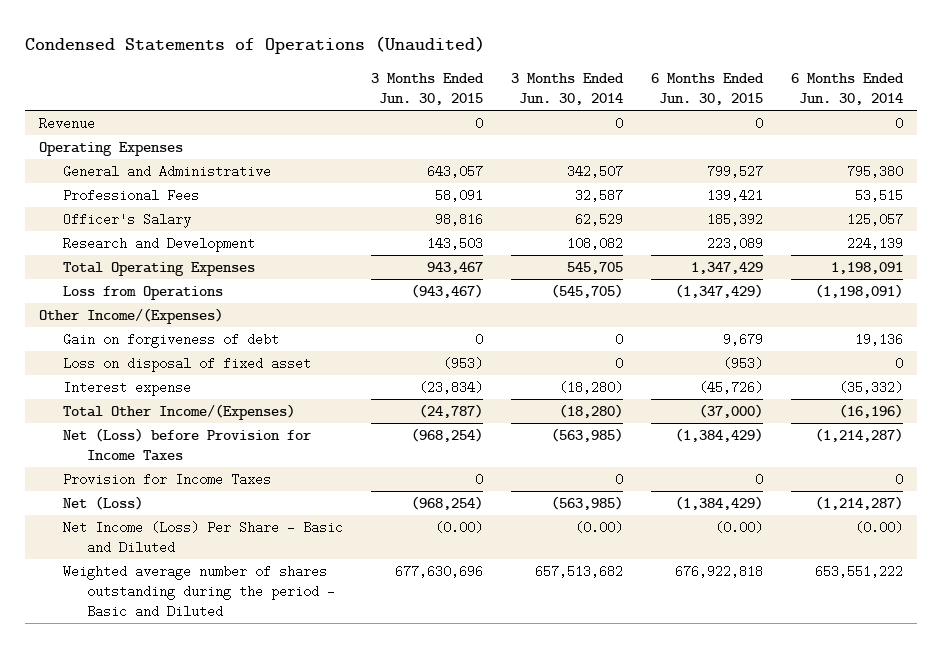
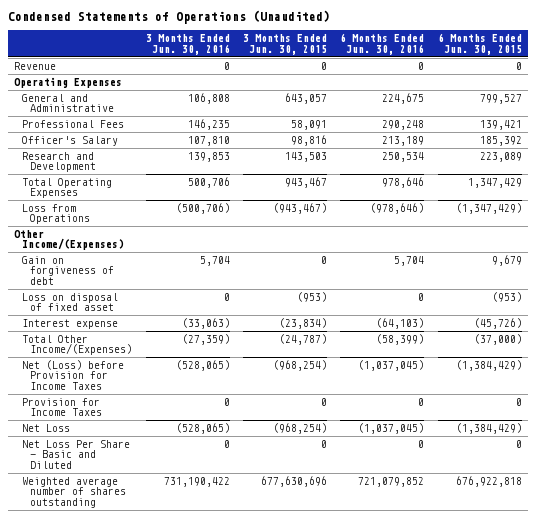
[510,73,624,105] 3 Months Ended Jun. 30, 2014 -> none
[790,73,904,105] 6 Months Ended Jun. 30, 2014 -> none
none -> [145,34,230,55] 3 Months Ended Jun. 30, 2016
none -> [340,33,425,55] 6 Months Ended Jun. 30, 2016
[63,495,144,510] Net (Loss) -> [22,424,71,433] Net Loss
[63,520,344,554] Net Income (Loss) Per Share - Basic and Diluted -> [22,440,131,469] Net Loss Per Share - Basic and Diluted
[435,520,484,534] (0.00) -> [320,440,327,449] 0
[714,520,763,534] (0.00) -> [515,440,522,449] 0
[63,564,335,618] Weighted average number of shares outstanding during the period - Basic and Diluted -> [22,477,127,508] Weighted average number of shares outstanding

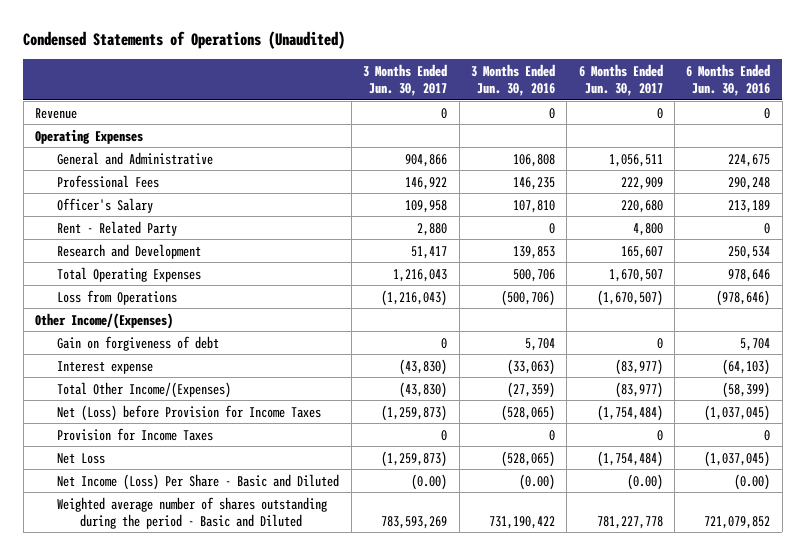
[242,34,327,55] 3 Months Ended Jun. 30, 2015 -> none
[437,33,522,55] 6 Months Ended Jun. 30, 2015 -> none
none -> [363,63,448,97] 3 Months Ended Jun. 30, 2017
none -> [578,63,663,97] 6 Months Ended Jun. 30, 2017
none -> [57,220,178,236] Rent - Related Party
[22,293,119,312] Loss on disposal of fixed asset -> none
[22,440,131,469] Net Loss Per Share - Basic and Diluted -> [57,473,340,490] Net Income (Loss) Per Share - Basic and Diluted
[223,440,230,449] 0 -> [518,473,555,490] (0.00)
[418,440,425,449] 0 -> [734,473,771,490] (0.00)
[22,477,127,508] Weighted average number of shares outstanding -> [57,496,328,529] Weighted average number of shares outstanding during the period - Basic and Diluted

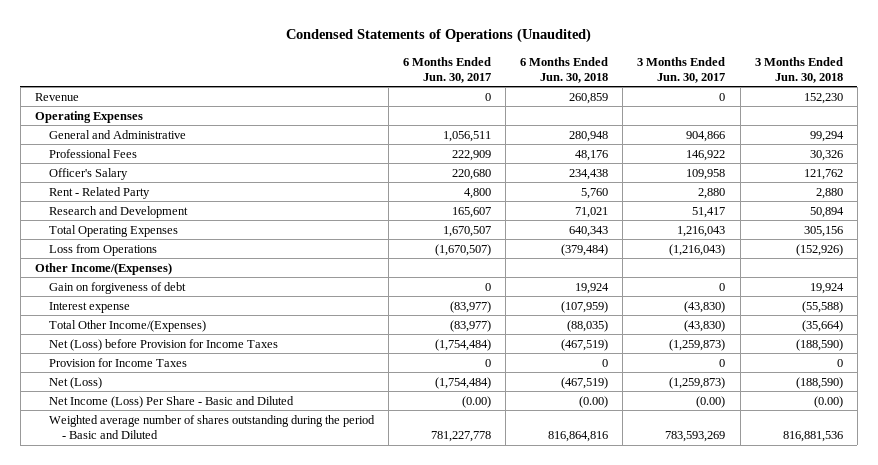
[470,63,555,97] 3 Months Ended Jun. 30, 2016 -> none
[686,63,771,97] 6 Months Ended Jun. 30, 2016 -> none
none -> [520,56,609,83] 6 Months Ended Jun. 30, 2018
none -> [754,56,843,83] 3 Months Ended Jun. 30, 2018
[57,452,106,464] Net Loss -> [48,376,102,389] Net (Loss)

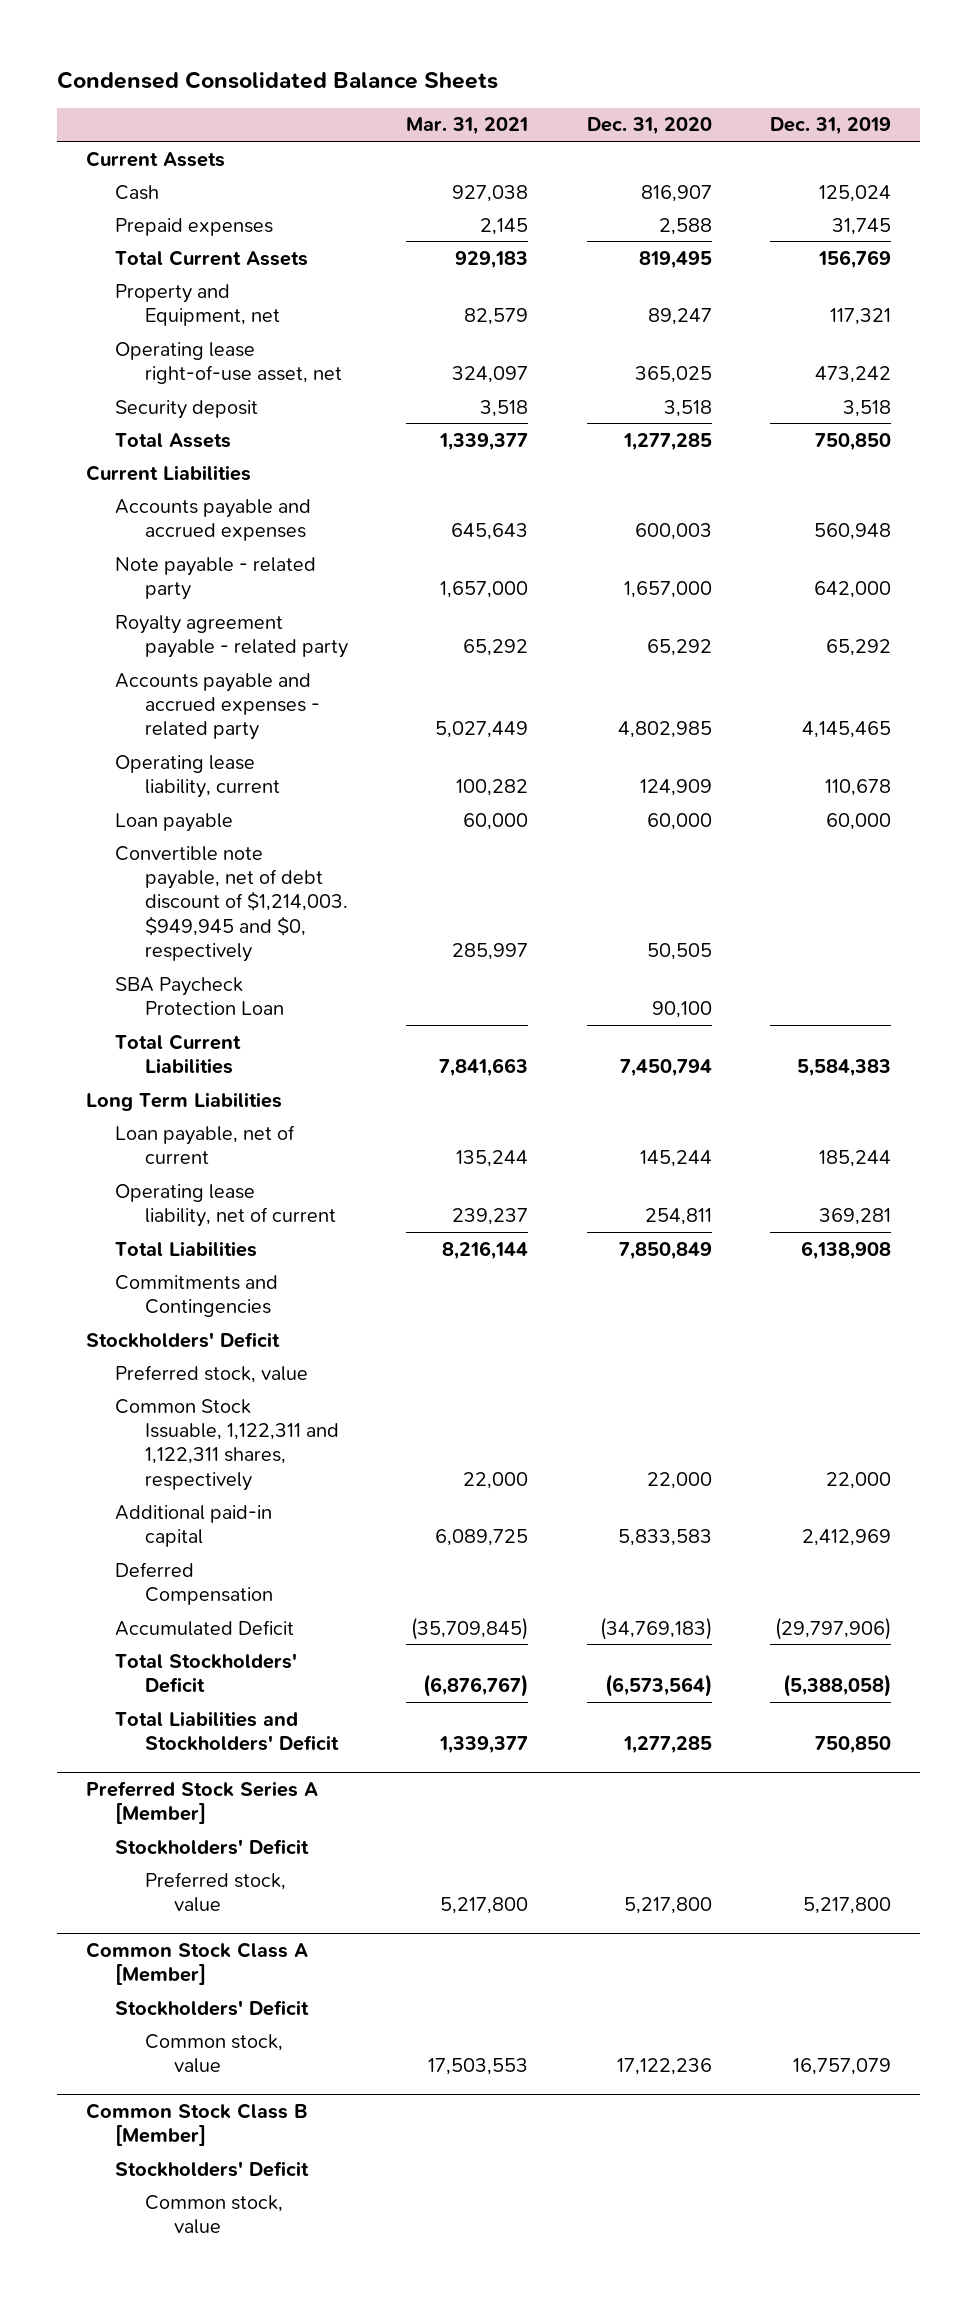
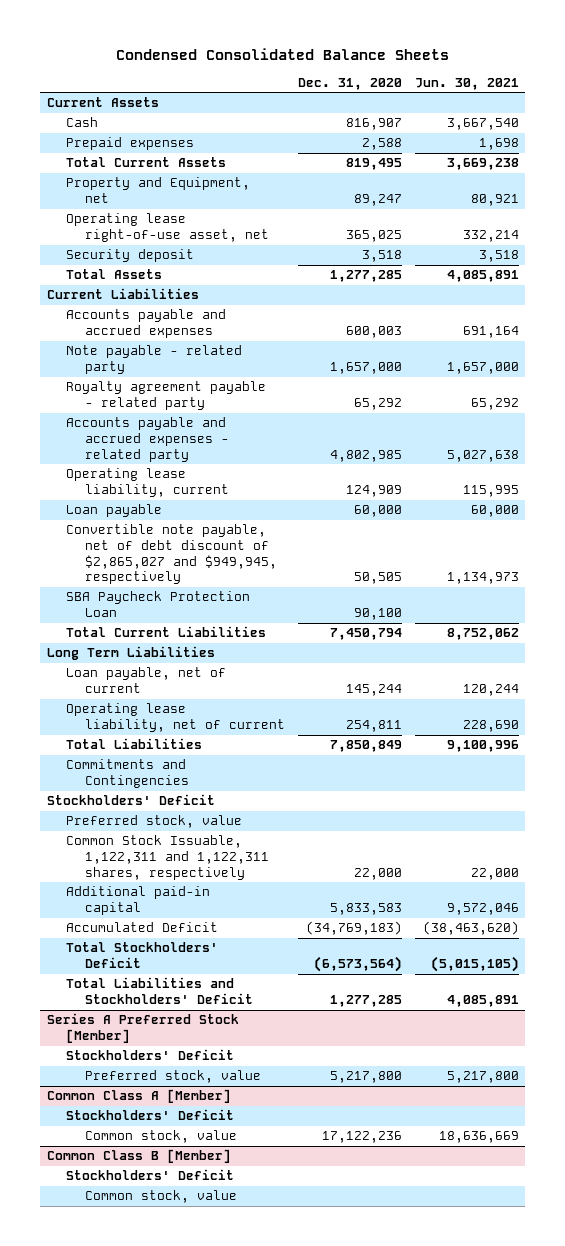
[406,117,529,136] Mar. 31, 2021 -> none
[770,117,892,136] Dec. 31, 2019 -> none
none -> [414,77,519,90] Jun. 30, 2021
[115,845,348,962] Convertible note payable, net of debt discount of $1,214,003. $949,945 and $0, respectively -> [65,524,277,585] Convertible note payable, net of debt discount of $2,865,027 and $949,945, respectively
[115,1561,273,1605] Deferred Compensation -> none
[85,1780,318,1825] Preferred Stock Series A [Member] -> [46,1013,239,1043] Series A Preferred Stock [Member]
[85,1941,308,1986] Common Stock Class A [Member] -> [46,1089,231,1104] Common Class A [Member]
[85,2102,308,2147] Common Stock Class B [Member] -> [46,1149,231,1164] Common Class B [Member]

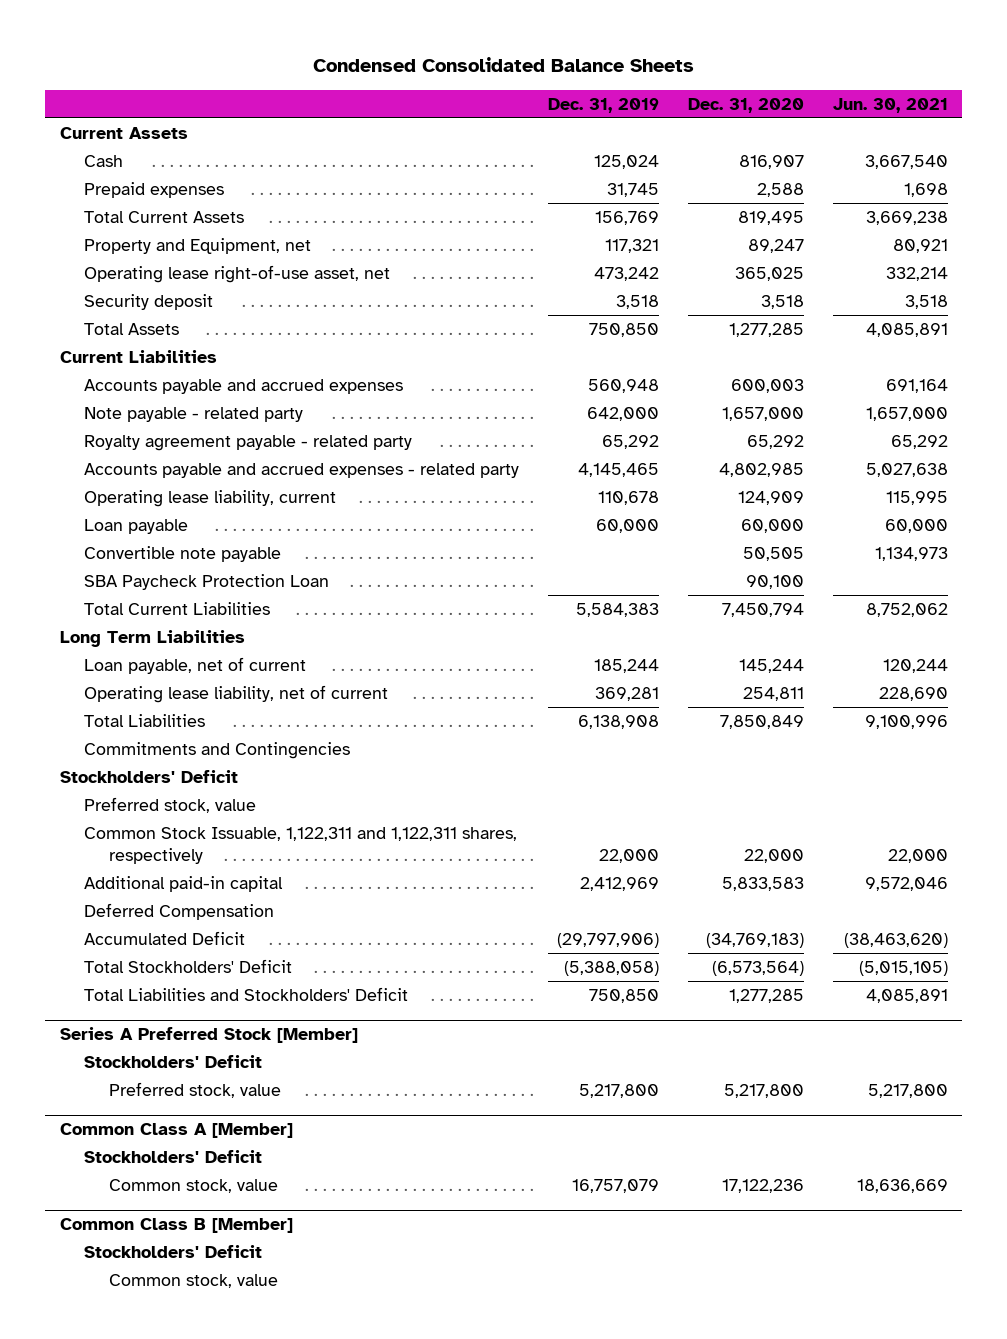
none -> [548,97,660,113] Dec. 31, 2019
[65,524,277,585] Convertible note payable, net of debt discount of $2,865,027 and $949,945, respectively -> [84,545,282,562] Convertible note payable
none -> [84,902,275,920] Deferred Compensation

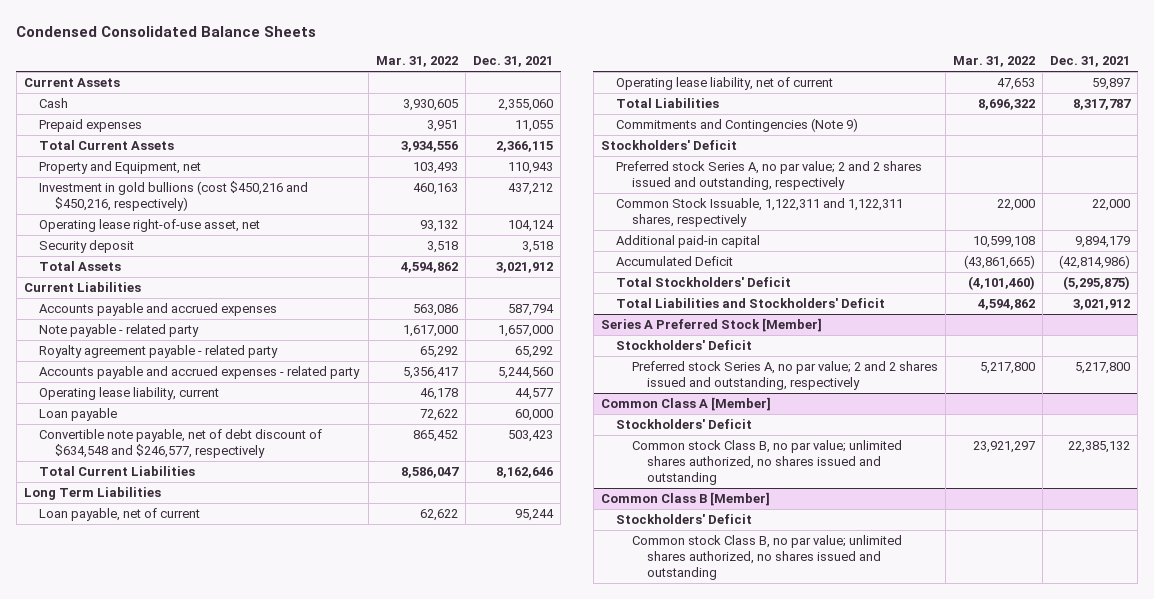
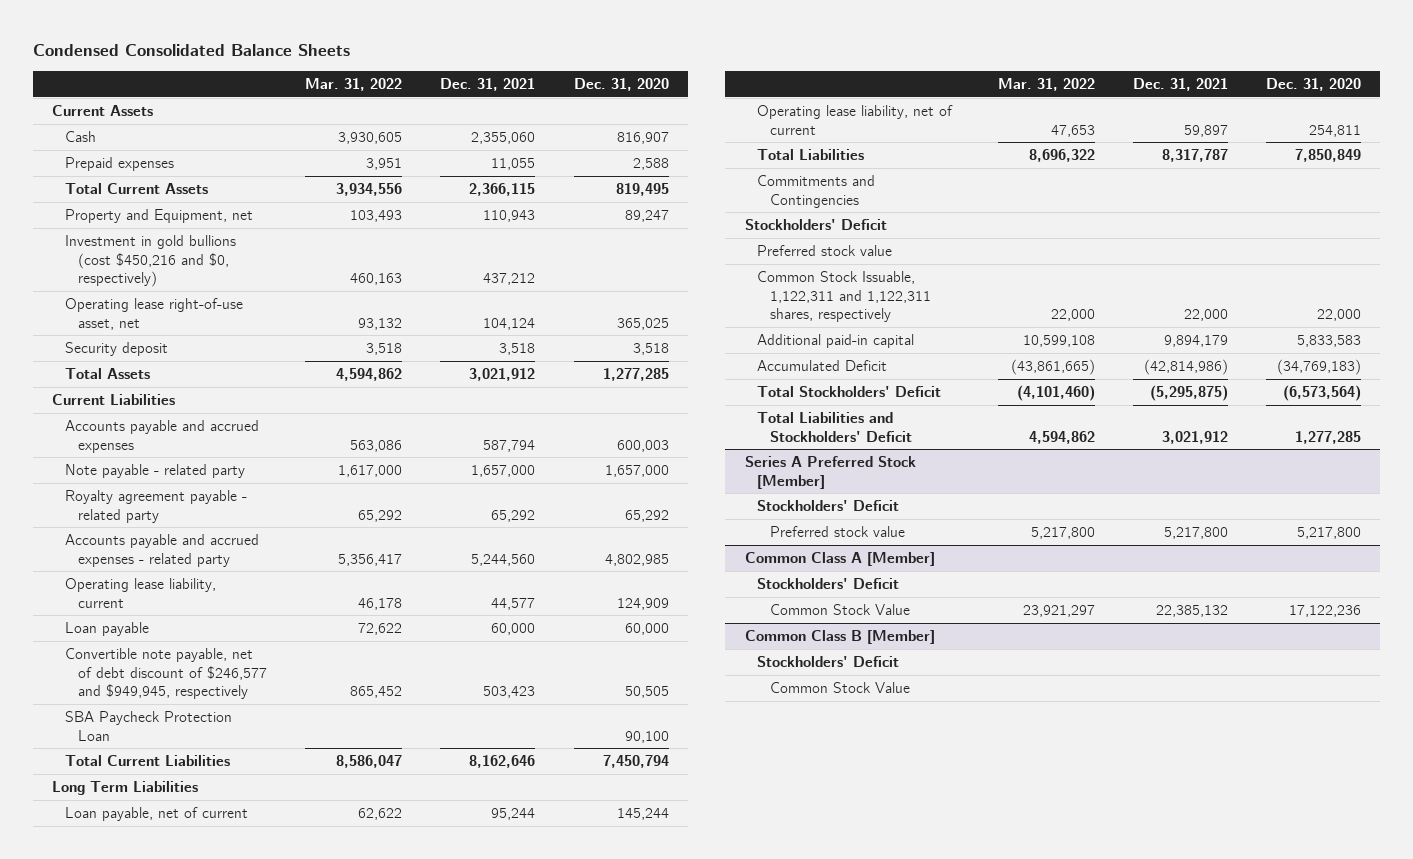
none -> [573,78,669,92] Dec. 31, 2020
[39,181,309,212] Investment in gold bullions (cost $450,216 and $450,216, respectively) -> [64,234,236,288] Investment in gold bullions (cost $450,216 and $0, respectively)
[39,429,323,459] Convertible note payable, net of debt discount of $634,548 and $246,577, respectively -> [64,647,267,700] Convertible note payable, net of debt discount of $246,577 and $949,945, respectively
none -> [64,710,232,741] SBA Paycheck Protection Loan
[616,118,859,133] Commitments and Contingencies (Note 9) -> [757,174,876,208] Commitments and Contingencies
[616,161,923,191] Preferred stock Series A, no par value; 2 and 2 shares issued and outstanding, respectively -> [757,244,893,256] Preferred stock value
[631,361,938,391] Preferred stock Series A, no par value; 2 and 2 shares issued and outstanding, respectively -> [770,525,906,537] Preferred stock value
[631,440,902,486] Common stock Class B, no par value; unlimited shares authorized, no shares issued and outstanding -> [770,603,911,615] Common Stock Value
[631,535,902,581] Common stock Class B, no par value; unlimited shares authorized, no shares issued and outstanding -> [770,681,911,693] Common Stock Value

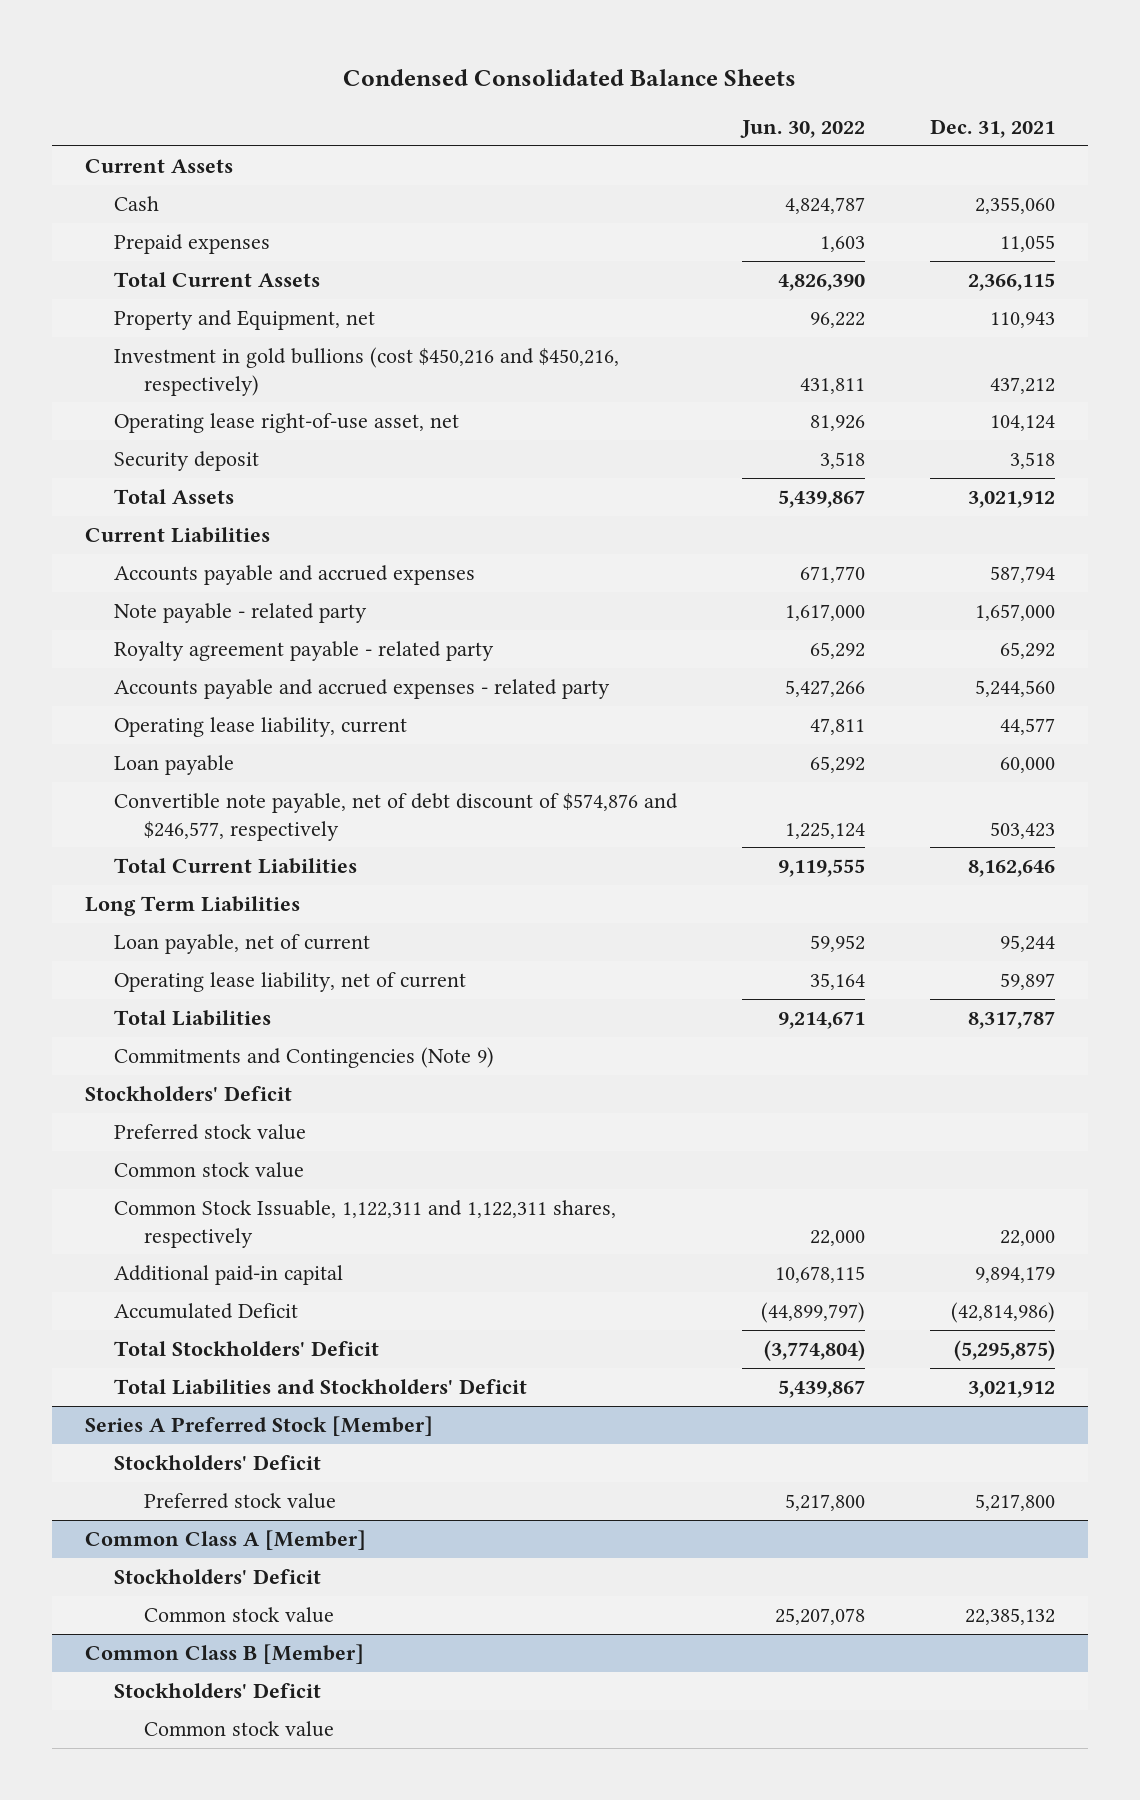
[305,78,403,92] Mar. 31, 2022 -> none
[573,78,669,92] Dec. 31, 2020 -> none
none -> [740,119,866,138] Jun. 30, 2022
[64,234,236,288] Investment in gold bullions (cost $450,216 and $0, respectively) -> [114,346,620,396] Investment in gold bullions (cost $450,216 and $450,216, respectively)
[64,710,232,741] SBA Paycheck Protection Loan -> none
[64,647,267,700] Convertible note payable, net of debt discount of $246,577 and $949,945, respectively -> [114,792,679,841] Convertible note payable, net of debt discount of $574,876 and $246,577, respectively
[757,174,876,208] Commitments and Contingencies -> [114,1046,495,1068] Commitments and Contingencies (Note 9)
none -> [114,1161,305,1178] Common stock value
[770,603,911,615] Common Stock Value -> [143,1606,334,1623] Common stock value
[770,681,911,693] Common Stock Value -> [143,1720,334,1737] Common stock value

